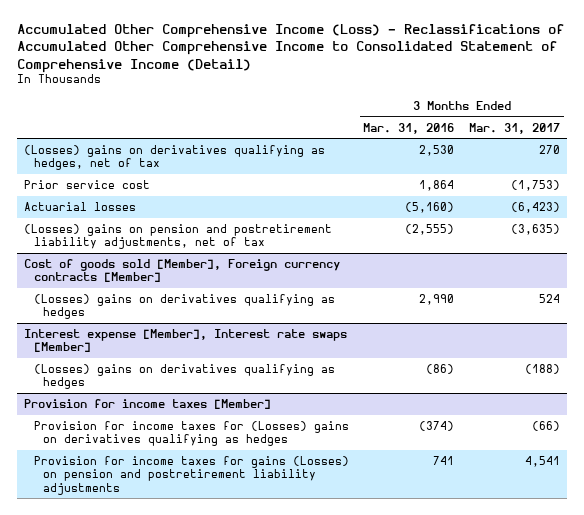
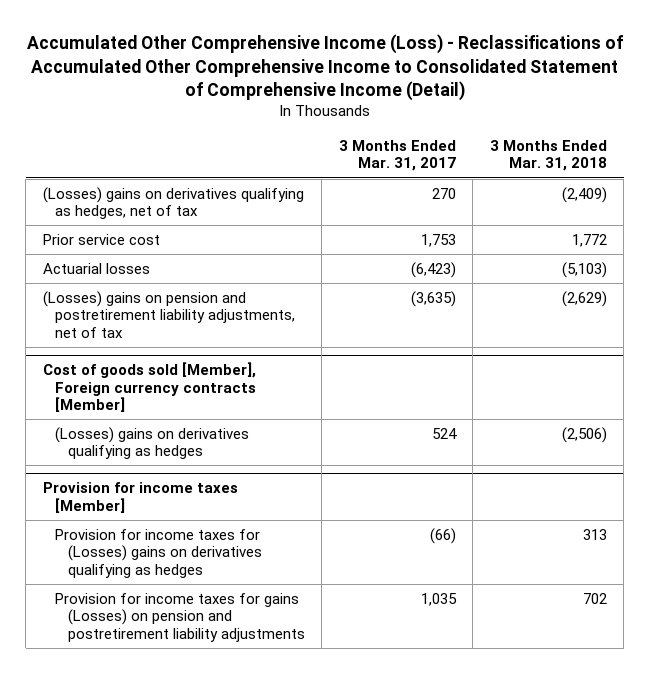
[363,122,455,134] Mar. 31, 2016 -> none
none -> [489,140,607,172] 3 Months Ended Mar. 31, 2018
[511,180,561,192] (1,753) -> [420,233,456,247] 1,753
[24,329,348,353] Interest expense [Member], Interest rate swaps [Member] -> none
[33,364,335,390] (Losses) gains on derivatives qualifying as hedges -> none
[525,456,561,468] 4,541 -> [420,592,457,606] 1,035

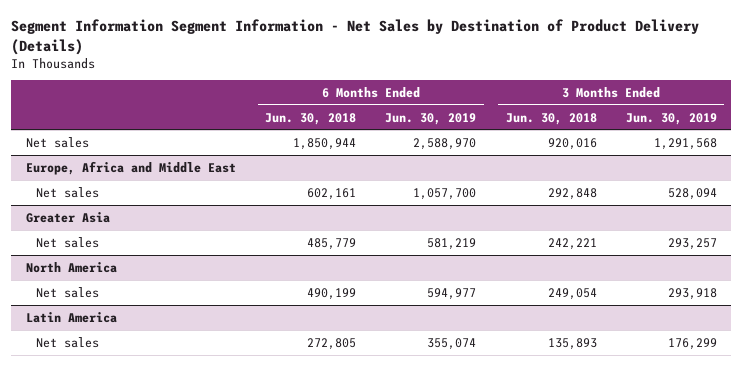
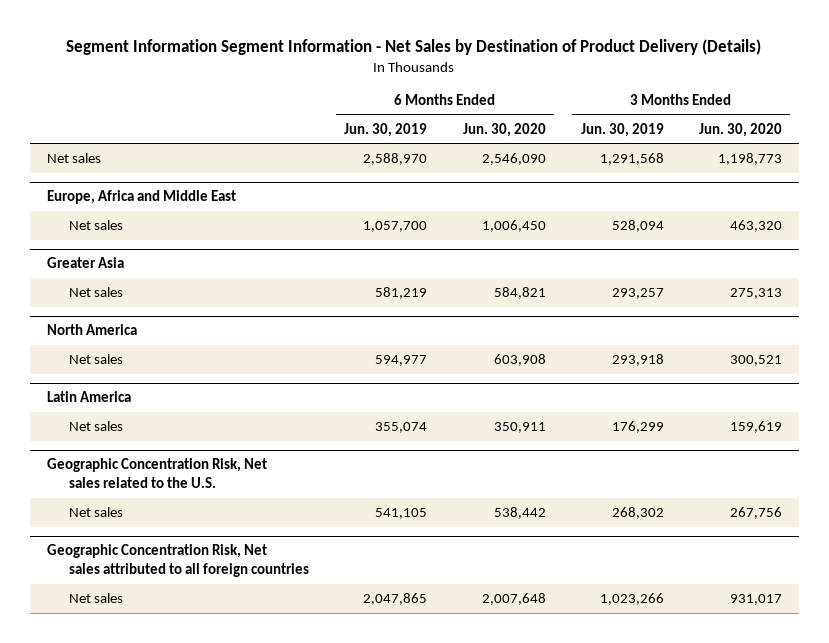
[265,112,357,125] Jun. 30, 2018 -> none
[505,112,597,125] Jun. 30, 2018 -> none
none -> [462,122,546,137] Jun. 30, 2020
none -> [698,122,782,137] Jun. 30, 2020
none -> [47,458,268,488] Geographic Concentration Risk, Net sales related to the U.S.
none -> [69,507,124,518] Net sales
none -> [47,544,310,577] Geographic Concentration Risk, Net sales attributed to all foreign countries
none -> [69,593,124,604] Net sales

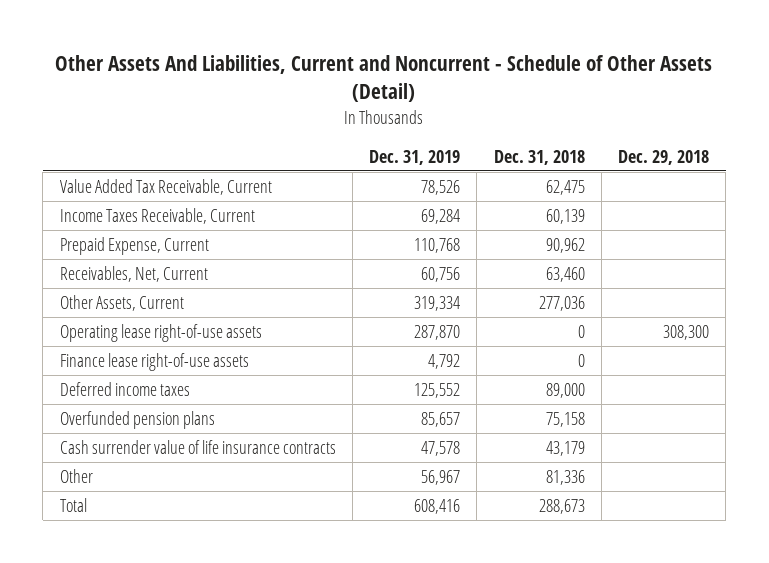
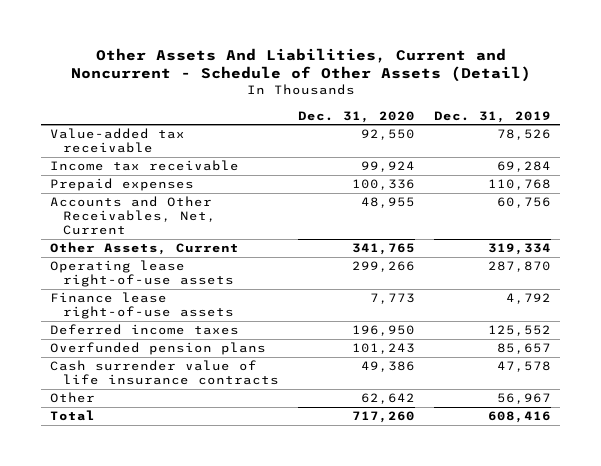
[493,149,585,165] Dec. 31, 2018 -> none
[618,149,710,165] Dec. 29, 2018 -> none
none -> [297,110,415,123] Dec. 31, 2020
[59,179,272,196] Value Added Tax Receivable, Current -> [50,128,186,154] Value-added tax receivable
[59,208,255,225] Income Taxes Receivable, Current -> [50,160,240,172] Income tax receivable
[59,237,209,256] Prepaid Expense, Current -> [50,178,195,192] Prepaid expenses
[59,266,208,283] Receivables, Net, Current -> [50,196,217,236] Accounts and Other Receivables, Net, Current

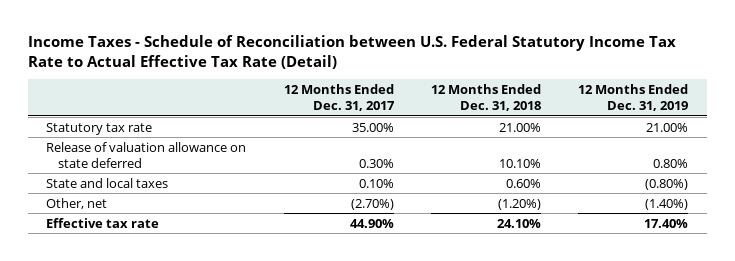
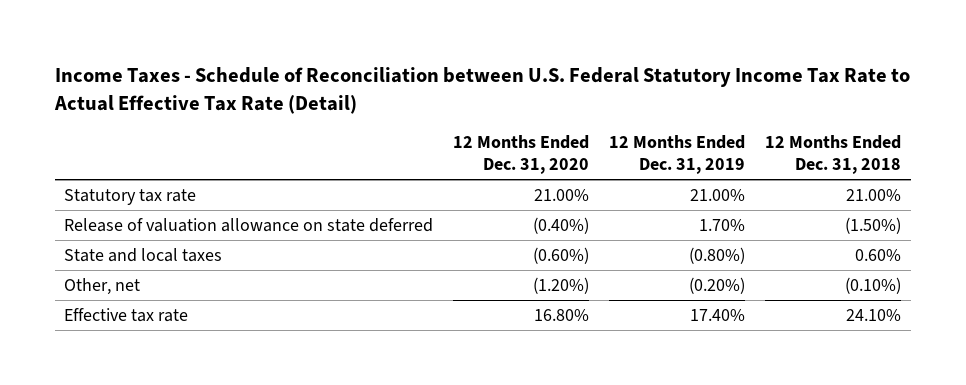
[283,84,395,112] 12 Months Ended Dec. 31, 2017 -> none
none -> [453,135,590,174] 12 Months Ended Dec. 31, 2020
[498,158,541,168] 10.10% -> [845,216,902,234] (1.50%)
[653,158,689,168] 0.80% -> [699,218,746,231] 1.70%
[497,198,541,210] (1.20%) -> [845,276,902,294] (0.10%)
[645,198,689,210] (1.40%) -> [689,276,746,294] (0.20%)

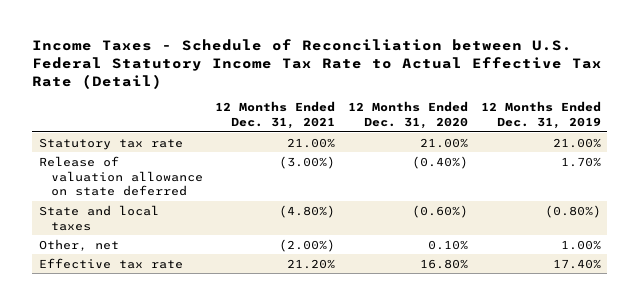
[765,135,902,174] 12 Months Ended Dec. 31, 2018 -> none
none -> [215,101,336,130] 12 Months Ended Dec. 31, 2021
[533,276,590,294] (1.20%) -> [428,239,469,250] 0.10%
[689,276,746,294] (0.20%) -> [560,239,601,250] 1.00%

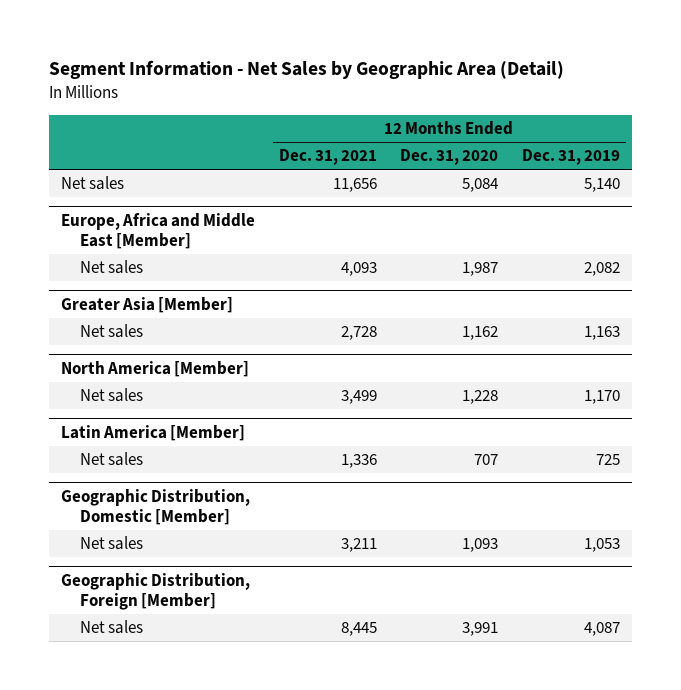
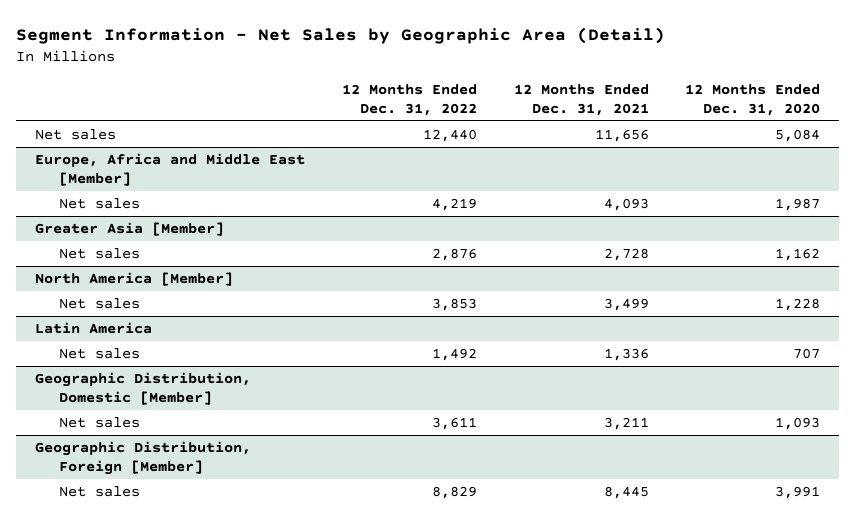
[522,149,621,166] Dec. 31, 2019 -> none
none -> [341,83,477,116] 12 Months Ended Dec. 31, 2022
[60,425,245,442] Latin America [Member] -> [34,321,152,334] Latin America

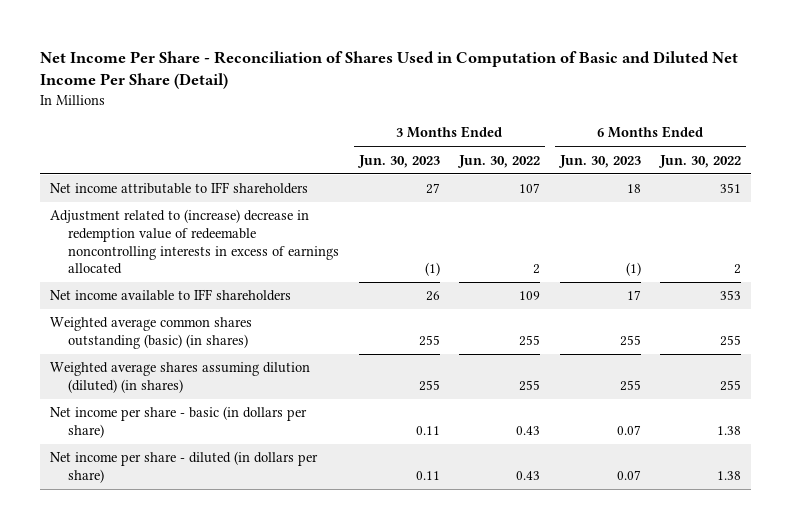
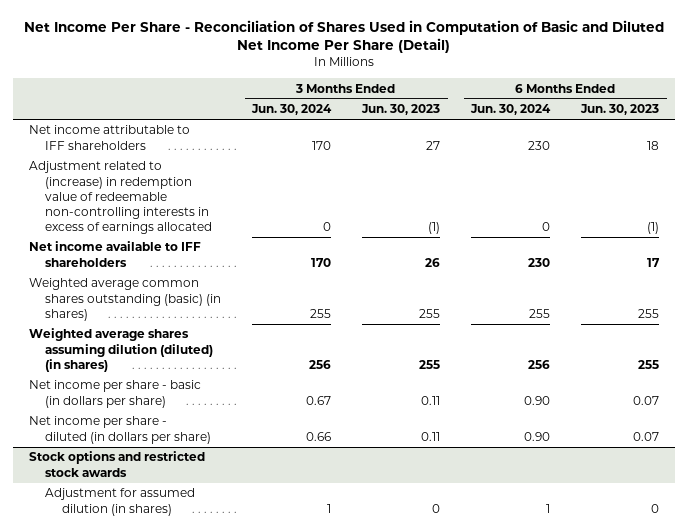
[457,154,541,168] Jun. 30, 2022 -> none
[658,154,742,168] Jun. 30, 2022 -> none
none -> [251,104,333,116] Jun. 30, 2024
none -> [470,104,552,116] Jun. 30, 2024
[49,209,340,275] Adjustment related to (increase) decrease in redemption value of redeemable noncontrolling interests in excess of earnings allocated -> [28,161,213,234] Adjustment related to (increase) in redemption value of redeemable non-controlling interests in excess of earnings allocated
none -> [28,451,205,477] Stock options and restricted stock awards
none -> [45,488,196,516] Adjustment for assumed dilution (in shares)

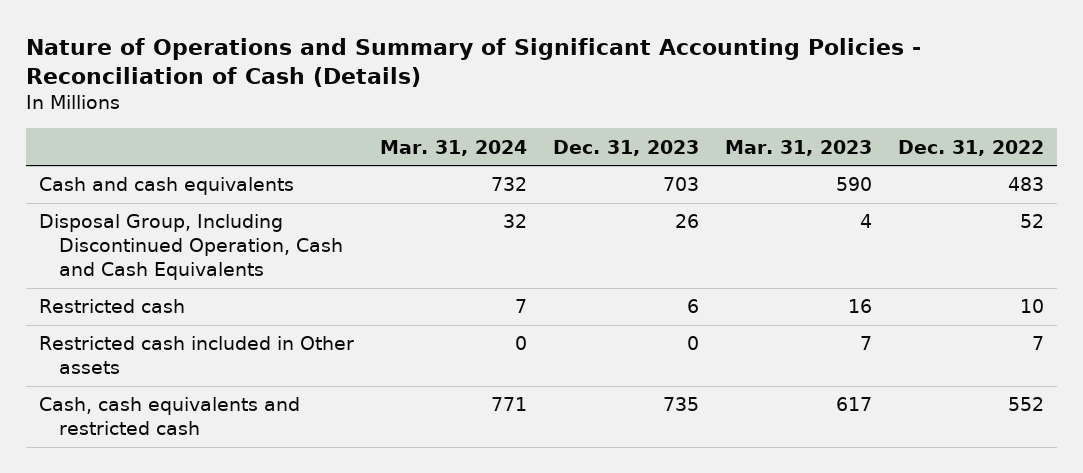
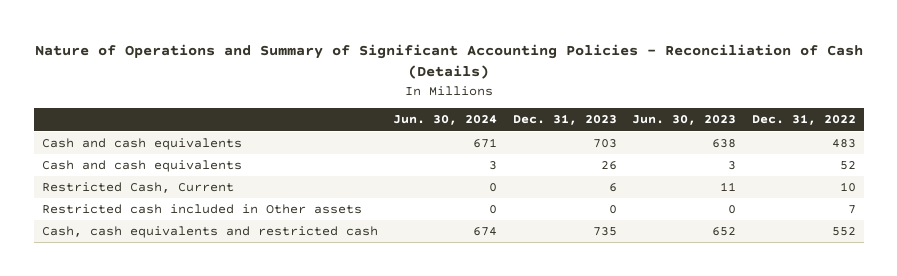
[380,139,528,156] Mar. 31, 2024 -> none
[725,139,873,156] Mar. 31, 2023 -> none
none -> [393,115,498,126] Jun. 30, 2024
none -> [632,115,737,126] Jun. 30, 2023
[39,214,343,280] Disposal Group, Including Discontinued Operation, Cash and Cash Equivalents -> [41,160,242,173] Cash and cash equivalents
[39,299,186,314] Restricted cash -> [41,182,234,194] Restricted Cash, Current

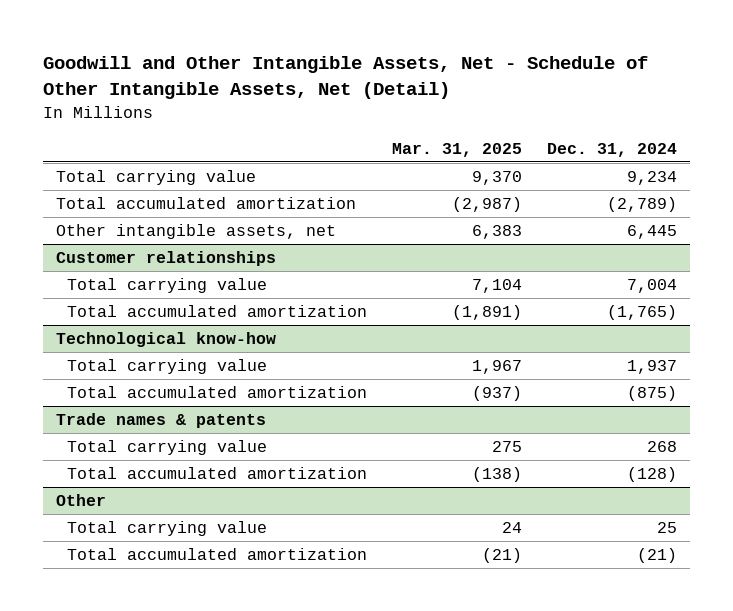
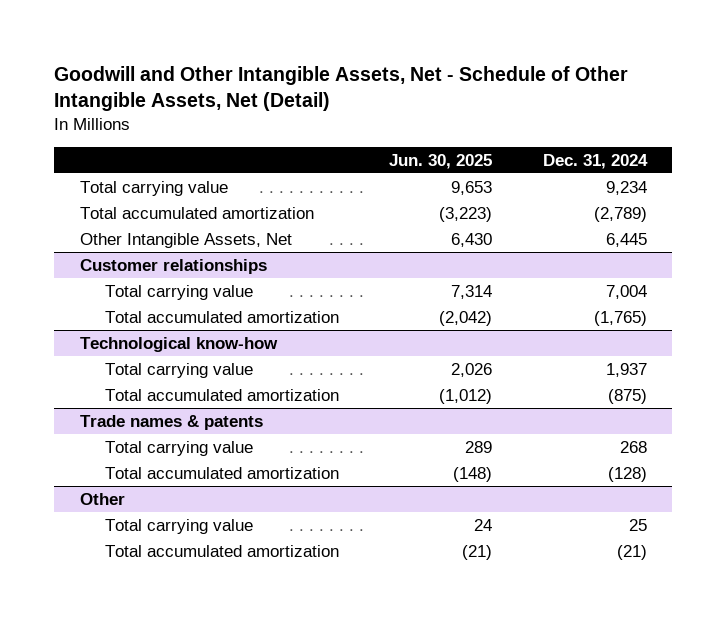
[392,142,523,157] Mar. 31, 2025 -> none
none -> [389,153,493,169] Jun. 30, 2025
[55,224,336,240] Other intangible assets, net -> [79,232,292,248] Other Intangible Assets, Net

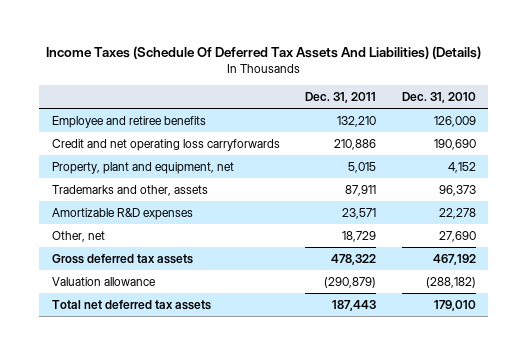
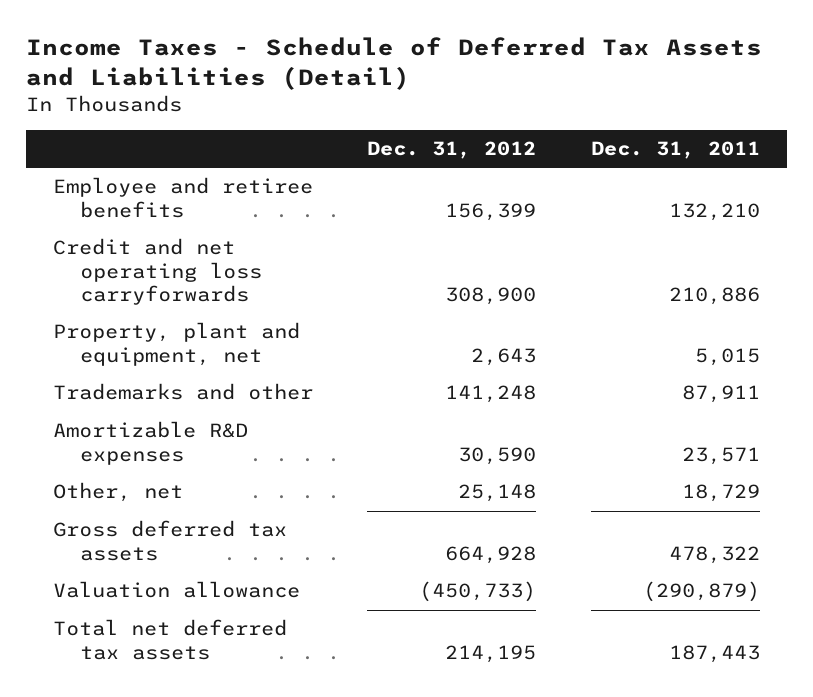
[45,46,481,60] Income Taxes (Schedule Of Deferred Tax Assets And Liabilities) (Details) -> [25,37,762,90] Income Taxes - Schedule of Deferred Tax Assets and Liabilities (Detail)
[401,91,476,103] Dec. 31, 2010 -> none
none -> [367,141,537,160] Dec. 31, 2012
[51,184,208,196] Trademarks and other, assets -> [52,383,313,401] Trademarks and other

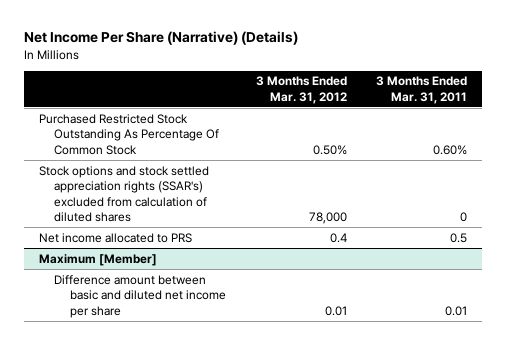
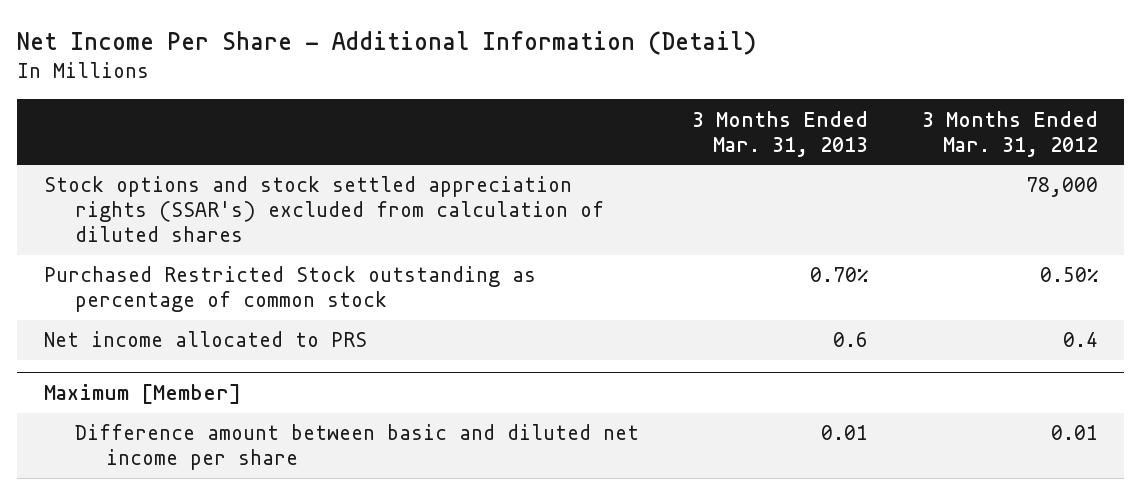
[23,31,298,46] Net Income Per Share (Narrative) (Details) -> [17,30,757,55] Net Income Per Share - Additional Information (Detail)
[376,76,468,104] 3 Months Ended Mar. 31, 2011 -> none
none -> [692,110,869,157] 3 Months Ended Mar. 31, 2013
[38,113,220,155] Purchased Restricted Stock Outstanding As Percentage Of Common Stock -> none
none -> [43,266,536,313] Purchased Restricted Stock outstanding as percentage of common stock

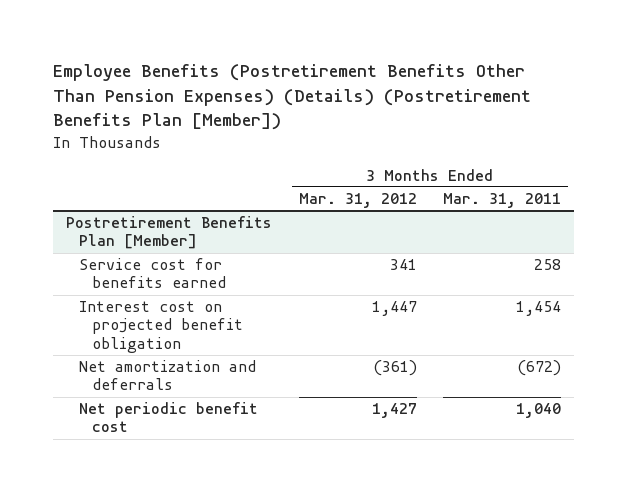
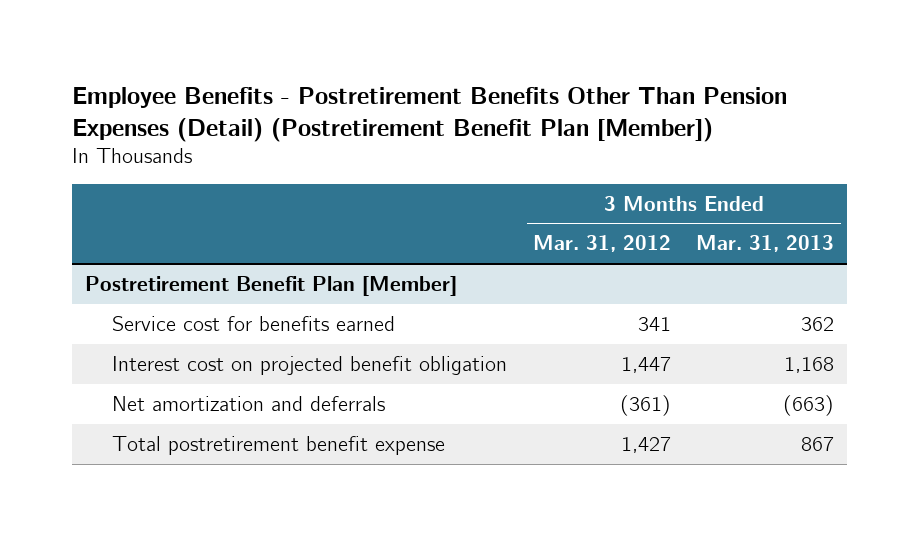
[52,64,531,131] Employee Benefits (Postretirement Benefits Other Than Pension Expenses) (Details) (Postretirement Benefits Plan [Member]) -> [71,86,787,142] Employee Benefits - Postretirement Benefits Other Than Pension Expenses (Detail) (Postretirement Benefit Plan [Member])
[443,193,562,209] Mar. 31, 2011 -> none
none -> [696,235,835,253] Mar. 31, 2013
[65,216,272,250] Postretirement Benefits Plan [Member] -> [84,275,457,296] Postretirement Benefit Plan [Member]
[78,402,258,433] Net periodic benefit cost -> [112,435,446,455] Total postretirement benefit expense

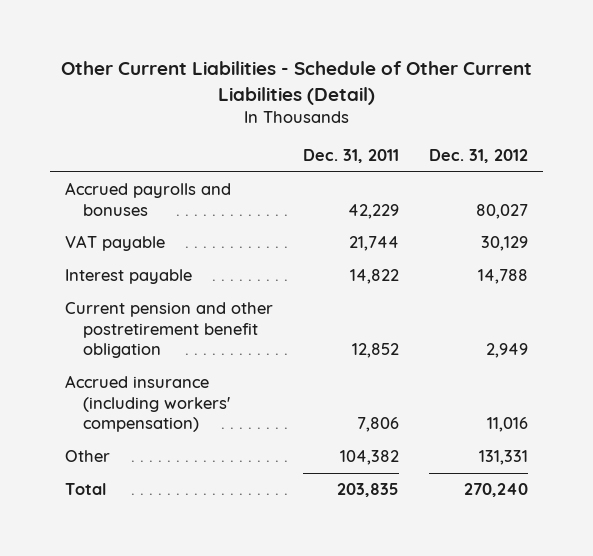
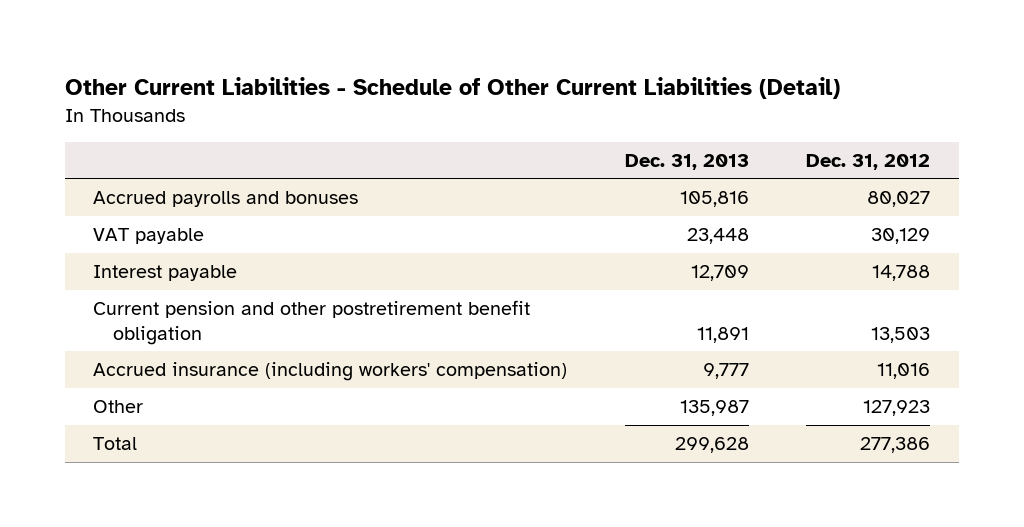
[303,149,400,164] Dec. 31, 2011 -> none
none -> [624,153,749,170] Dec. 31, 2013
[486,343,529,359] 2,949 -> [871,326,931,343] 13,503
[479,450,529,466] 131,331 -> [863,399,931,416] 127,923
[464,483,529,498] 270,240 -> [860,436,931,453] 277,386

